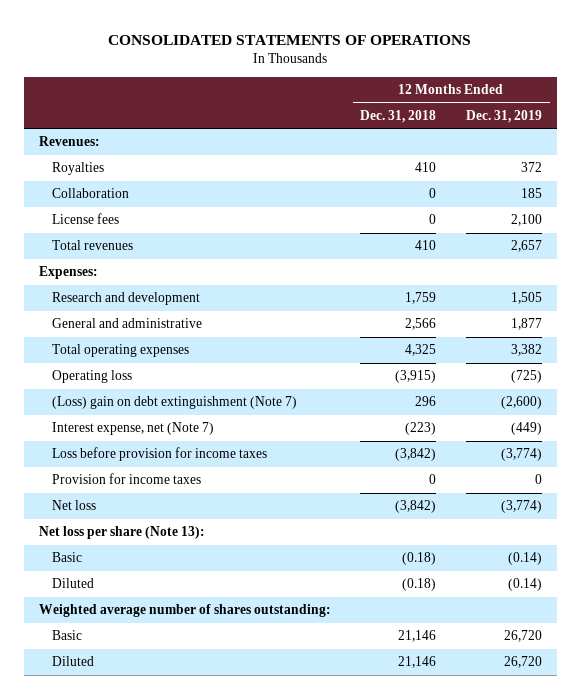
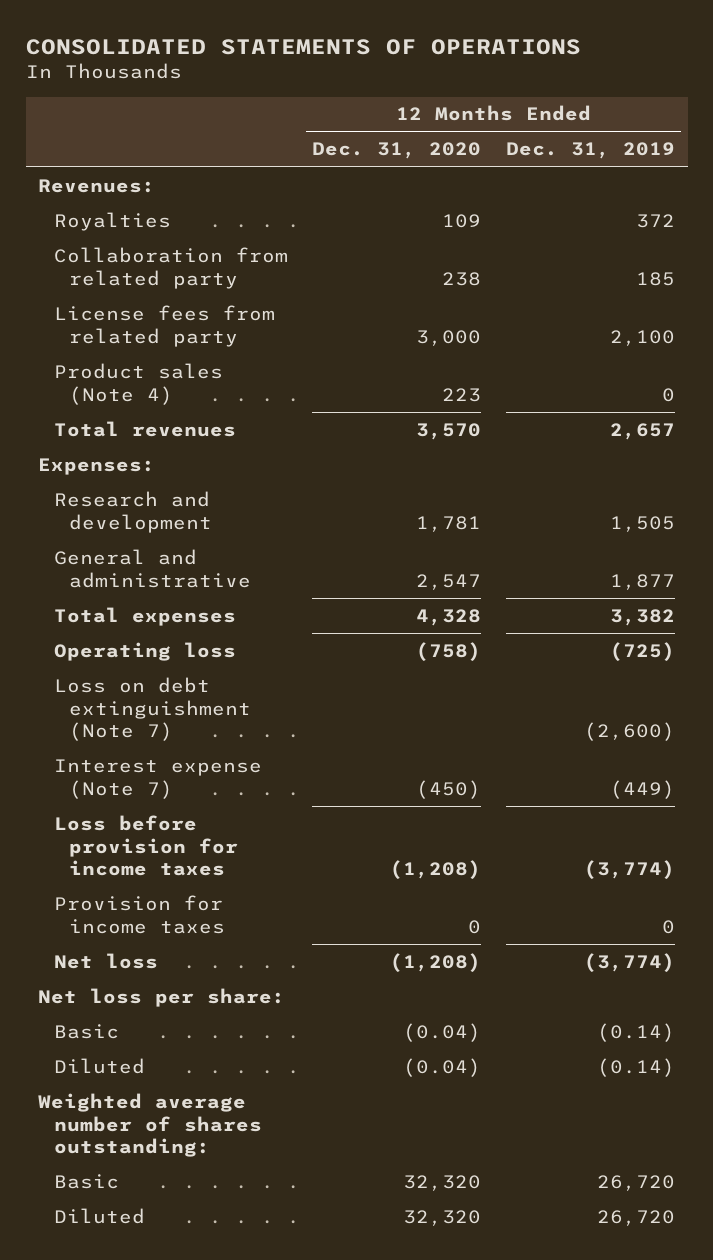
[360,109,437,123] Dec. 31, 2018 -> none
none -> [312,142,482,160] Dec. 31, 2020
[52,188,130,199] Collaboration -> [53,246,288,289] Collaboration from related party
[52,213,120,225] License fees -> [53,304,275,347] License fees from related party
none -> [53,362,223,405] Product sales (Note 4)
[52,344,190,358] Total operating expenses -> [53,606,236,626] Total expenses
[52,396,298,410] (Loss) gain on debt extinguishment (Note 7) -> [53,676,252,742] Loss on debt extinguishment (Note 7)
[52,422,215,436] Interest expense, net (Note 7) -> [53,758,262,799] Interest expense (Note 7)
[38,526,205,540] Net loss per share (Note 13): -> [38,987,286,1007] Net loss per share:

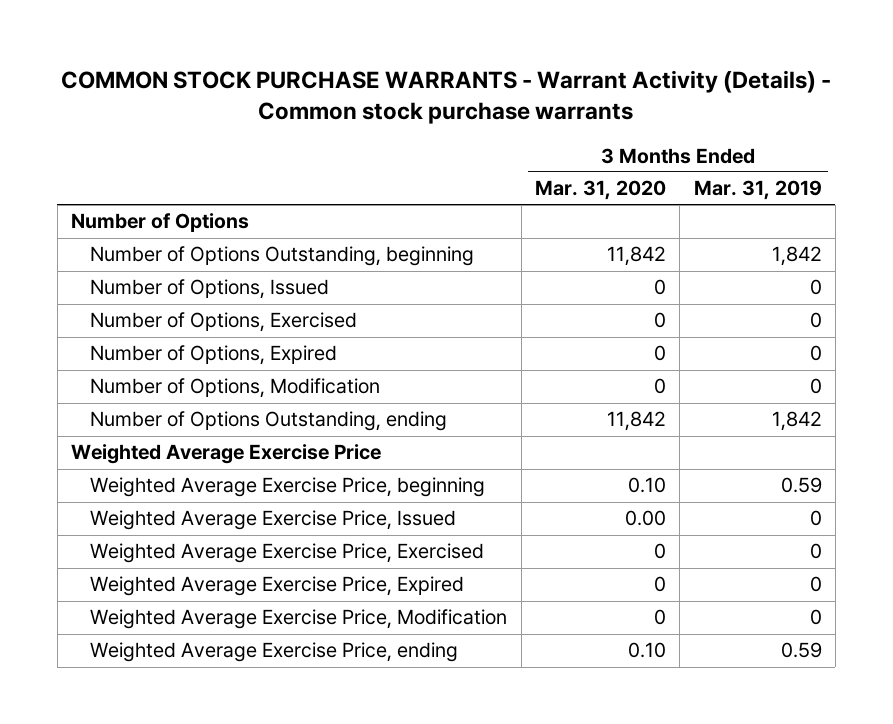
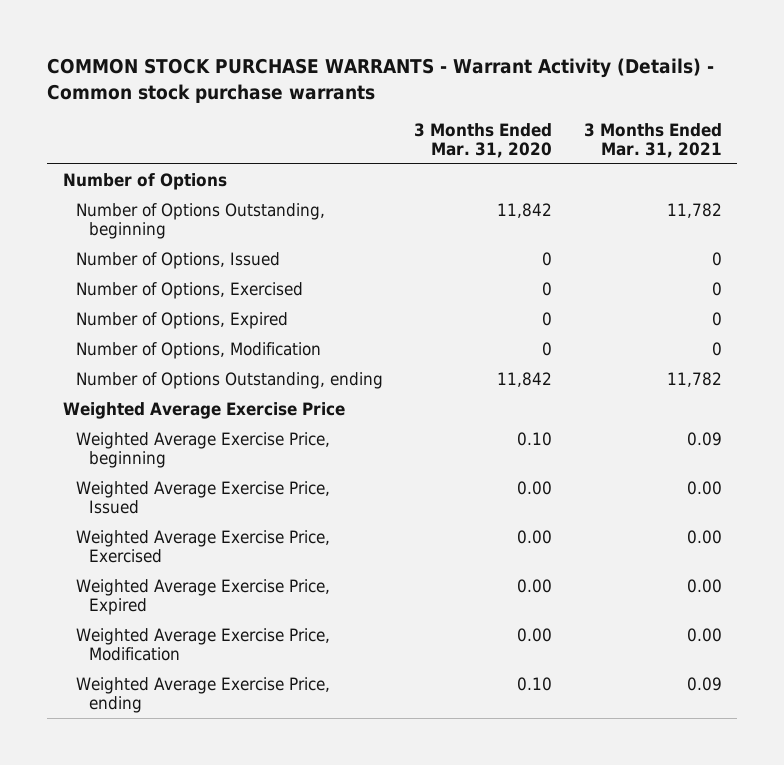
[693,180,822,201] Mar. 31, 2019 -> none
none -> [583,123,722,159] 3 Months Ended Mar. 31, 2021
[653,543,666,560] 0 -> [517,529,553,544] 0.00
[653,576,666,593] 0 -> [517,578,553,593] 0.00
[653,609,666,626] 0 -> [517,627,553,642] 0.00

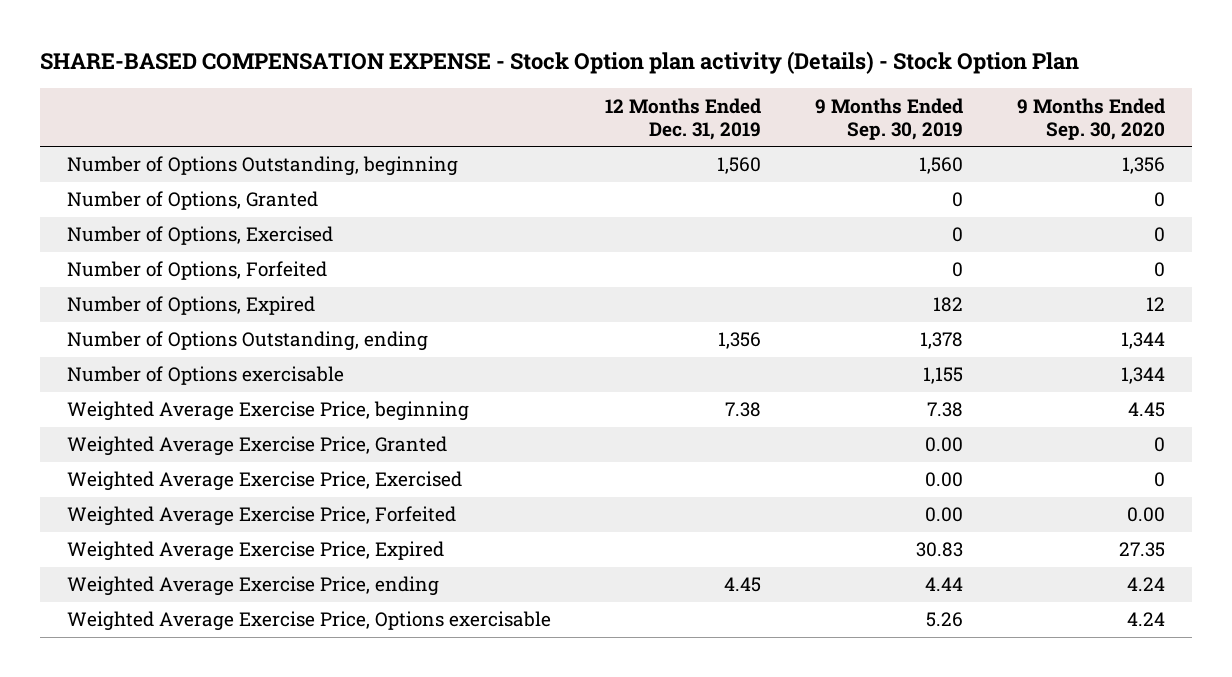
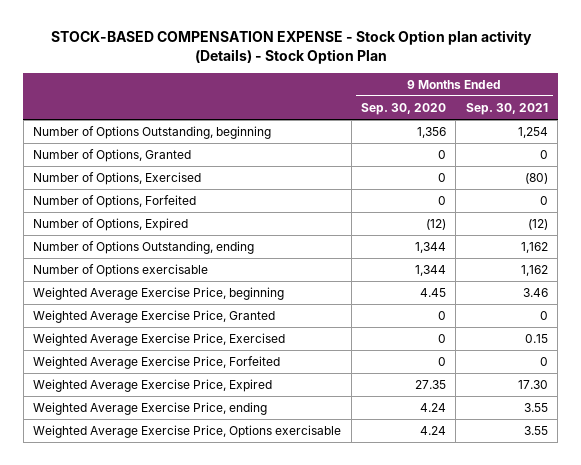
[39,51,1079,75] SHARE-BASED COMPENSATION EXPENSE - Stock Option plan activity (Details) - Stock Option Plan -> [50,30,532,64] STOCK-BASED COMPENSATION EXPENSE - Stock Option plan activity (Details) - Stock Option Plan
[604,97,761,140] 12 Months Ended Dec. 31, 2019 -> none
[815,97,964,140] 9 Months Ended Sep. 30, 2019 -> none
none -> [465,102,548,115] Sep. 30, 2021
[1146,297,1166,312] 12 -> [426,218,447,230] (12)
[1127,507,1166,523] 0.00 -> [438,356,447,366] 0

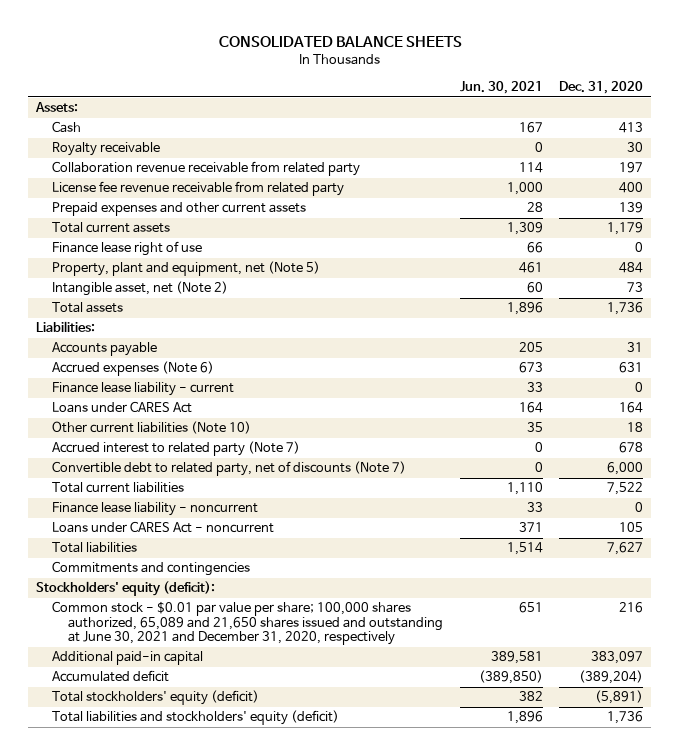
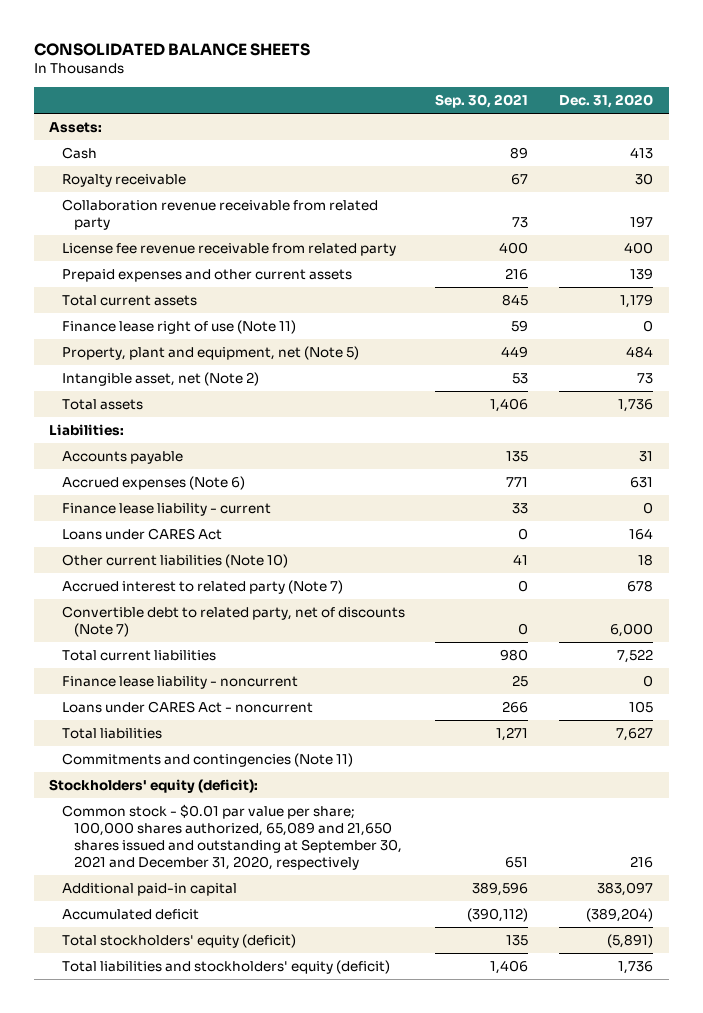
[459,81,543,95] Jun. 30, 2021 -> none
none -> [435,93,529,108] Sep. 30, 2021
[52,241,203,257] Finance lease right of use -> [61,320,296,335] Finance lease right of use (Note 11)
[52,561,251,577] Commitments and contingencies -> [61,753,353,768] Commitments and contingencies (Note 11)
[52,601,444,646] Common stock - $0.01 par value per share; 100,000 shares authorized, 65,089 and 21,650 shares issued and outstanding at June 30, 2021 and December 31, 2020, respectively -> [61,804,403,870] Common stock - $0.01 par value per share; 100,000 shares authorized, 65,089 and 21,650 shares issued and outstanding at September 30, 2021 and December 31, 2020, respectively

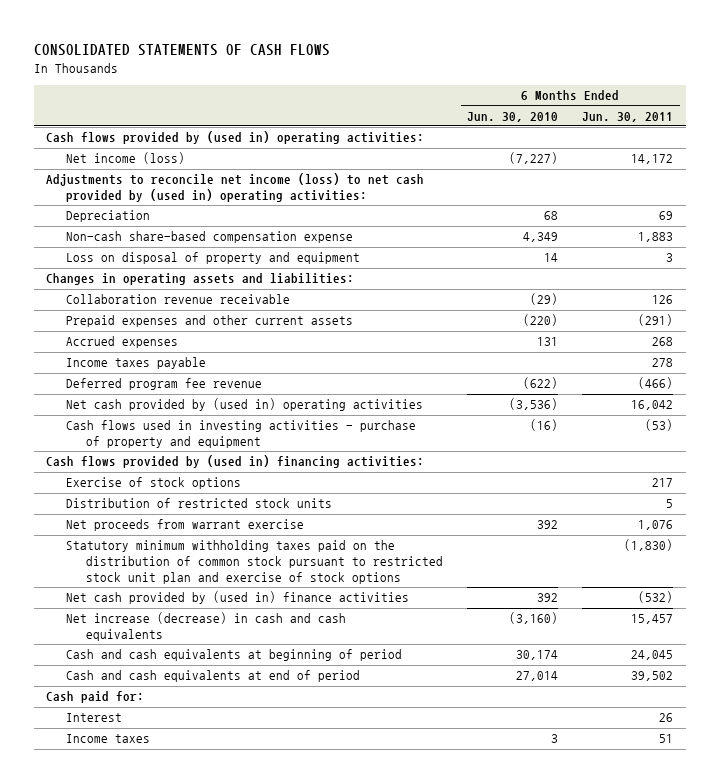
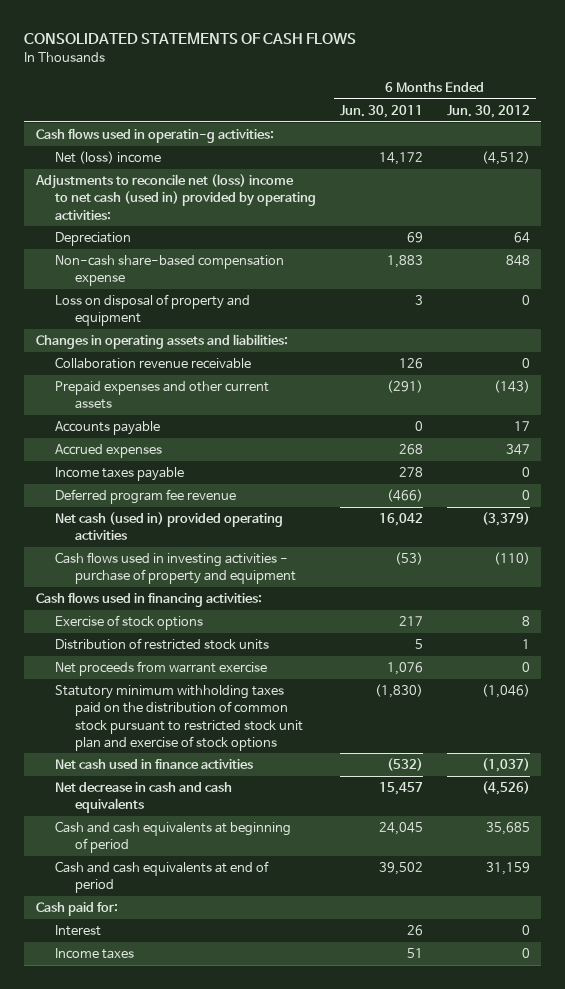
[467,111,559,122] Jun. 30, 2010 -> none
none -> [446,104,530,118] Jun. 30, 2012
[45,131,424,145] Cash flows provided by (used in) operating activities: -> [35,128,274,144] Cash flows used in operatin-g activities:
[66,152,186,165] Net income (loss) -> [55,151,162,165] Net (loss) income
[45,173,424,203] Adjustments to reconcile net income (loss) to net cash provided by (used in) operating activities: -> [34,174,317,220] Adjustments to reconcile net (loss) income to net cash (used in) provided by operating activities:
none -> [55,421,161,436] Accounts payable
[66,398,424,412] Net cash provided by (used in) operating activities -> [55,512,284,541] Net cash (used in) provided operating activities
[45,455,424,469] Cash flows provided by (used in) financing activities: -> [35,592,262,608] Cash flows used in financing activities:
[66,591,410,605] Net cash provided by (used in) finance activities -> [55,759,254,770] Net cash used in finance activities
[66,612,347,642] Net increase (decrease) in cash and cash equivalents -> [55,782,233,814] Net decrease in cash and cash equivalents

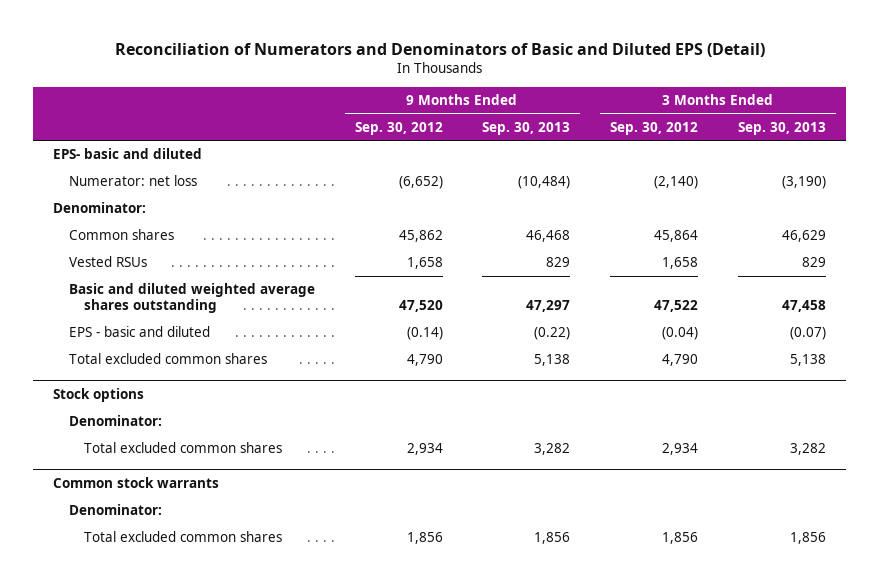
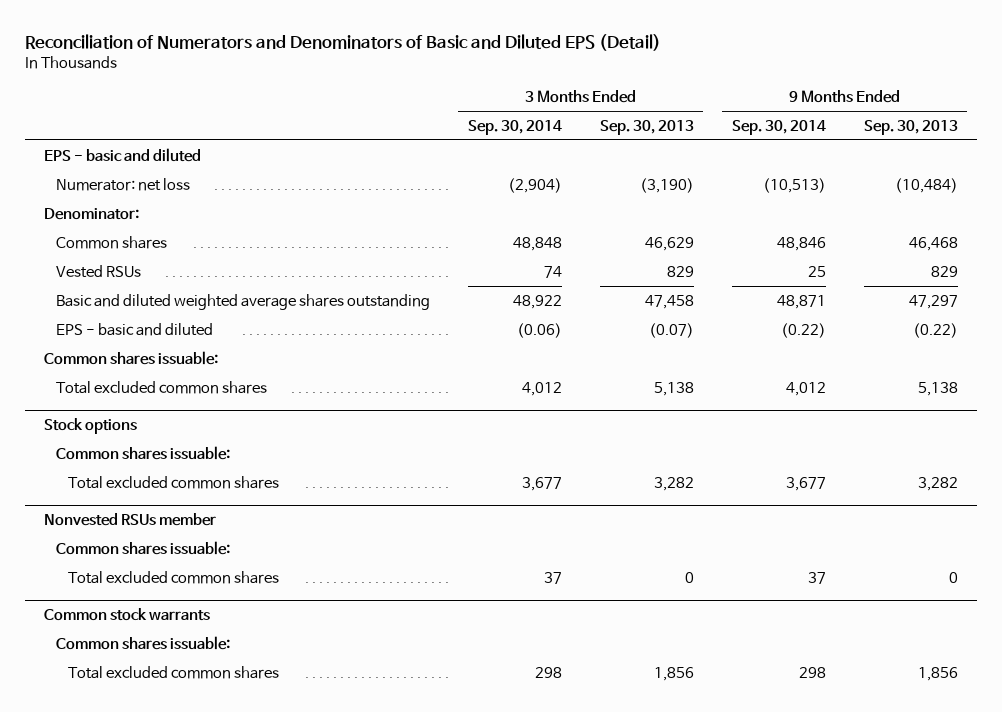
[354,121,443,135] Sep. 30, 2012 -> none
[610,121,699,135] Sep. 30, 2012 -> none
none -> [467,119,562,135] Sep. 30, 2014
none -> [731,119,826,135] Sep. 30, 2014
[53,148,203,160] EPS- basic and diluted -> [44,147,202,162] EPS - basic and diluted
none -> [44,350,219,365] Common shares issuable:
[68,415,162,427] Denominator: -> none
none -> [56,445,231,460] Common shares issuable:
none -> [44,513,217,527] Nonvested RSUs member
none -> [56,540,231,555] Common shares issuable:
none -> [67,570,279,584] Total excluded common shares
[68,504,162,516] Denominator: -> none
none -> [56,635,231,650] Common shares issuable:

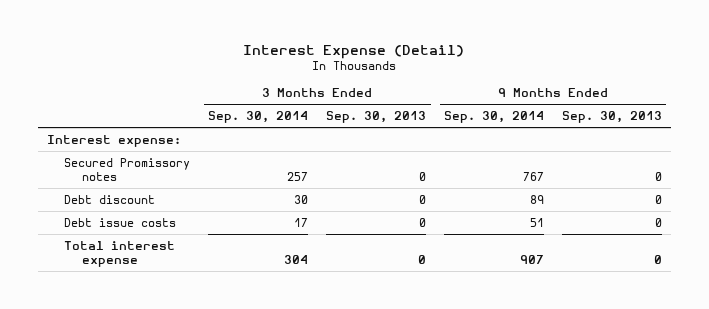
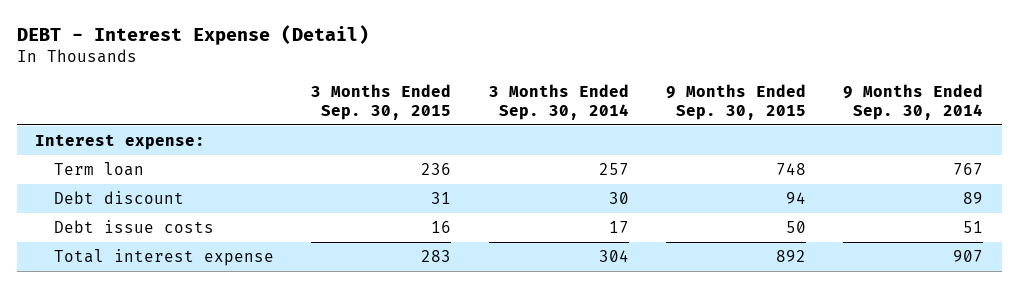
[243,45,465,60] Interest Expense (Detail) -> [16,24,369,45] DEBT - Interest Expense (Detail)
[326,111,427,124] Sep. 30, 2013 -> none
[562,111,663,124] Sep. 30, 2013 -> none
none -> [311,83,452,120] 3 Months Ended Sep. 30, 2015
none -> [665,83,806,120] 9 Months Ended Sep. 30, 2015
[64,157,191,182] Secured Promissory notes -> [54,161,145,176] Term loan

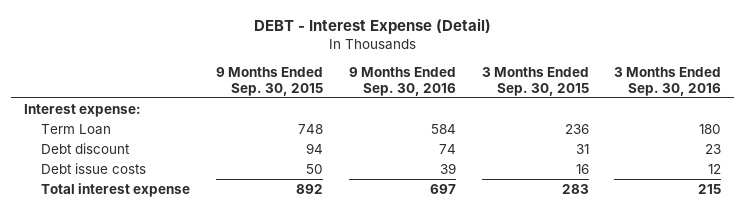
[488,83,629,120] 3 Months Ended Sep. 30, 2014 -> none
[843,83,984,120] 9 Months Ended Sep. 30, 2014 -> none
none -> [348,67,456,96] 9 Months Ended Sep. 30, 2016
none -> [614,67,722,96] 3 Months Ended Sep. 30, 2016
[54,161,145,176] Term loan -> [41,123,112,135] Term Loan

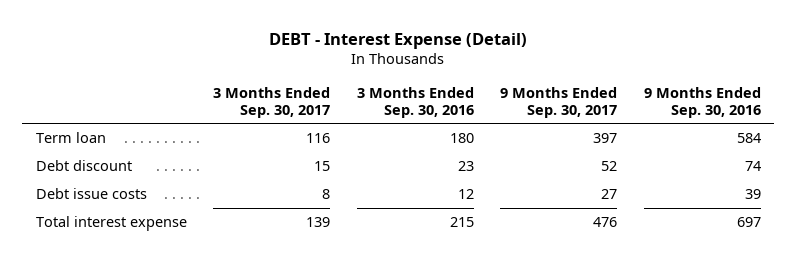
[216,67,324,96] 9 Months Ended Sep. 30, 2015 -> none
[481,67,589,96] 3 Months Ended Sep. 30, 2015 -> none
none -> [213,86,331,118] 3 Months Ended Sep. 30, 2017
none -> [500,86,618,118] 9 Months Ended Sep. 30, 2017
[23,103,141,117] Interest expense: -> none
[41,123,112,135] Term Loan -> [35,132,106,144] Term loan

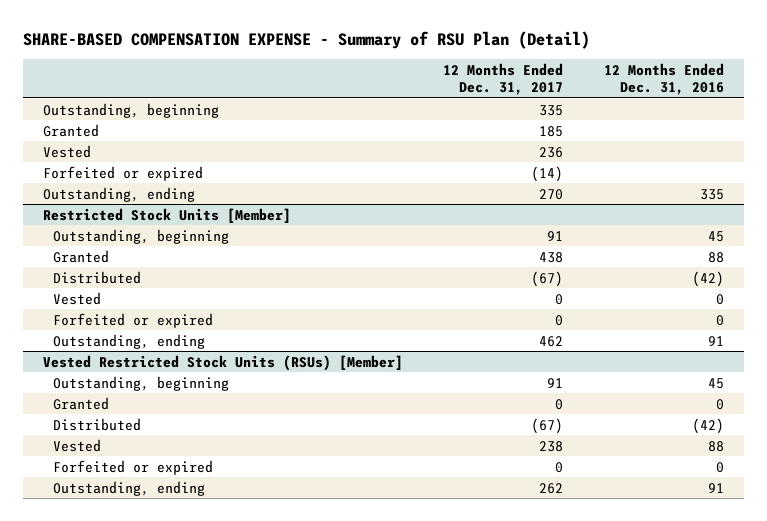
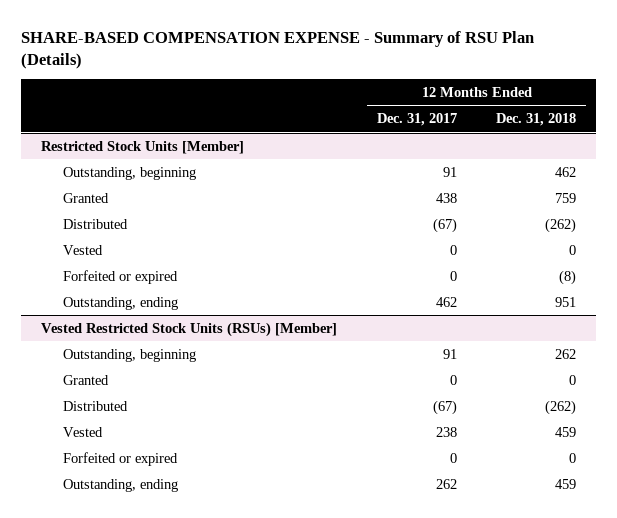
[22,30,590,49] SHARE-BASED COMPENSATION EXPENSE - Summary of RSU Plan (Detail) -> [20,30,534,69] SHARE-BASED COMPENSATION EXPENSE - Summary of RSU Plan (Details)
[603,62,724,95] 12 Months Ended Dec. 31, 2016 -> none
none -> [496,113,577,127] Dec. 31, 2018
[43,102,220,118] Outstanding, beginning -> none
[43,123,100,137] Granted -> none
[43,144,92,158] Vested -> none
[43,165,204,181] Forfeited or expired -> none
[43,186,196,202] Outstanding, ending -> none

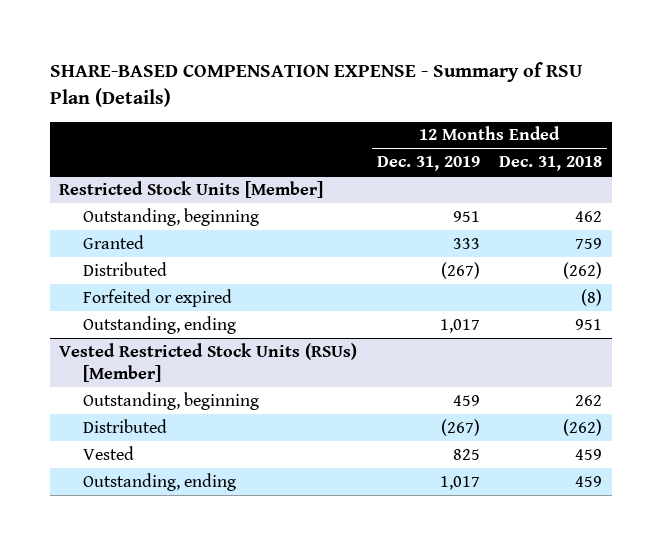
[376,113,457,127] Dec. 31, 2017 -> none
none -> [376,156,480,172] Dec. 31, 2019
[62,244,103,255] Vested -> none
[62,374,109,385] Granted -> none
[62,451,178,466] Forfeited or expired -> none

